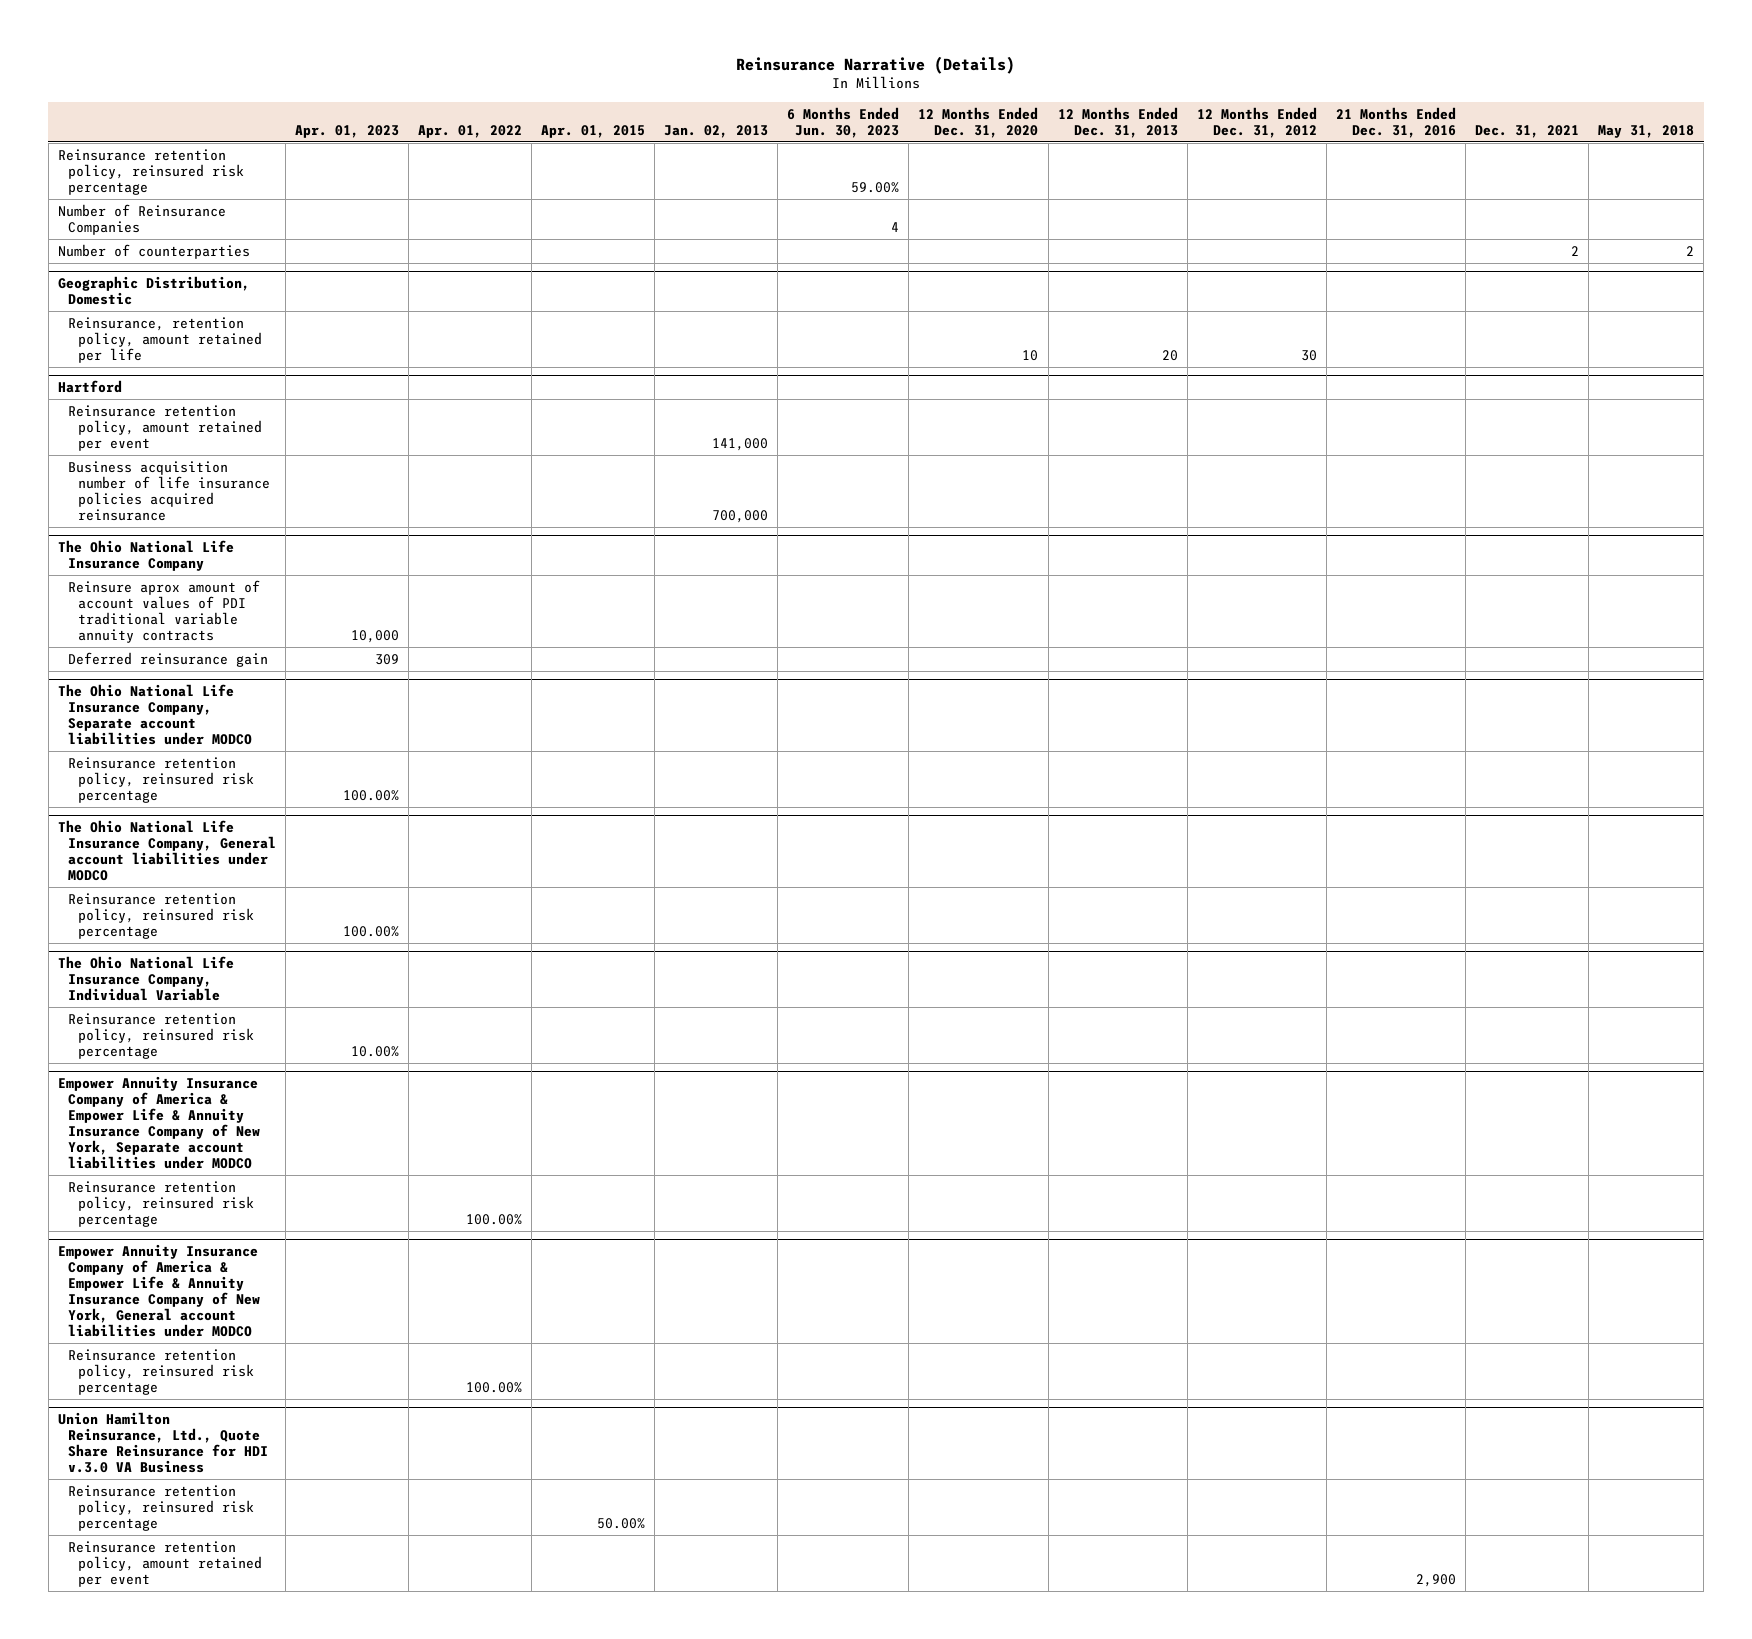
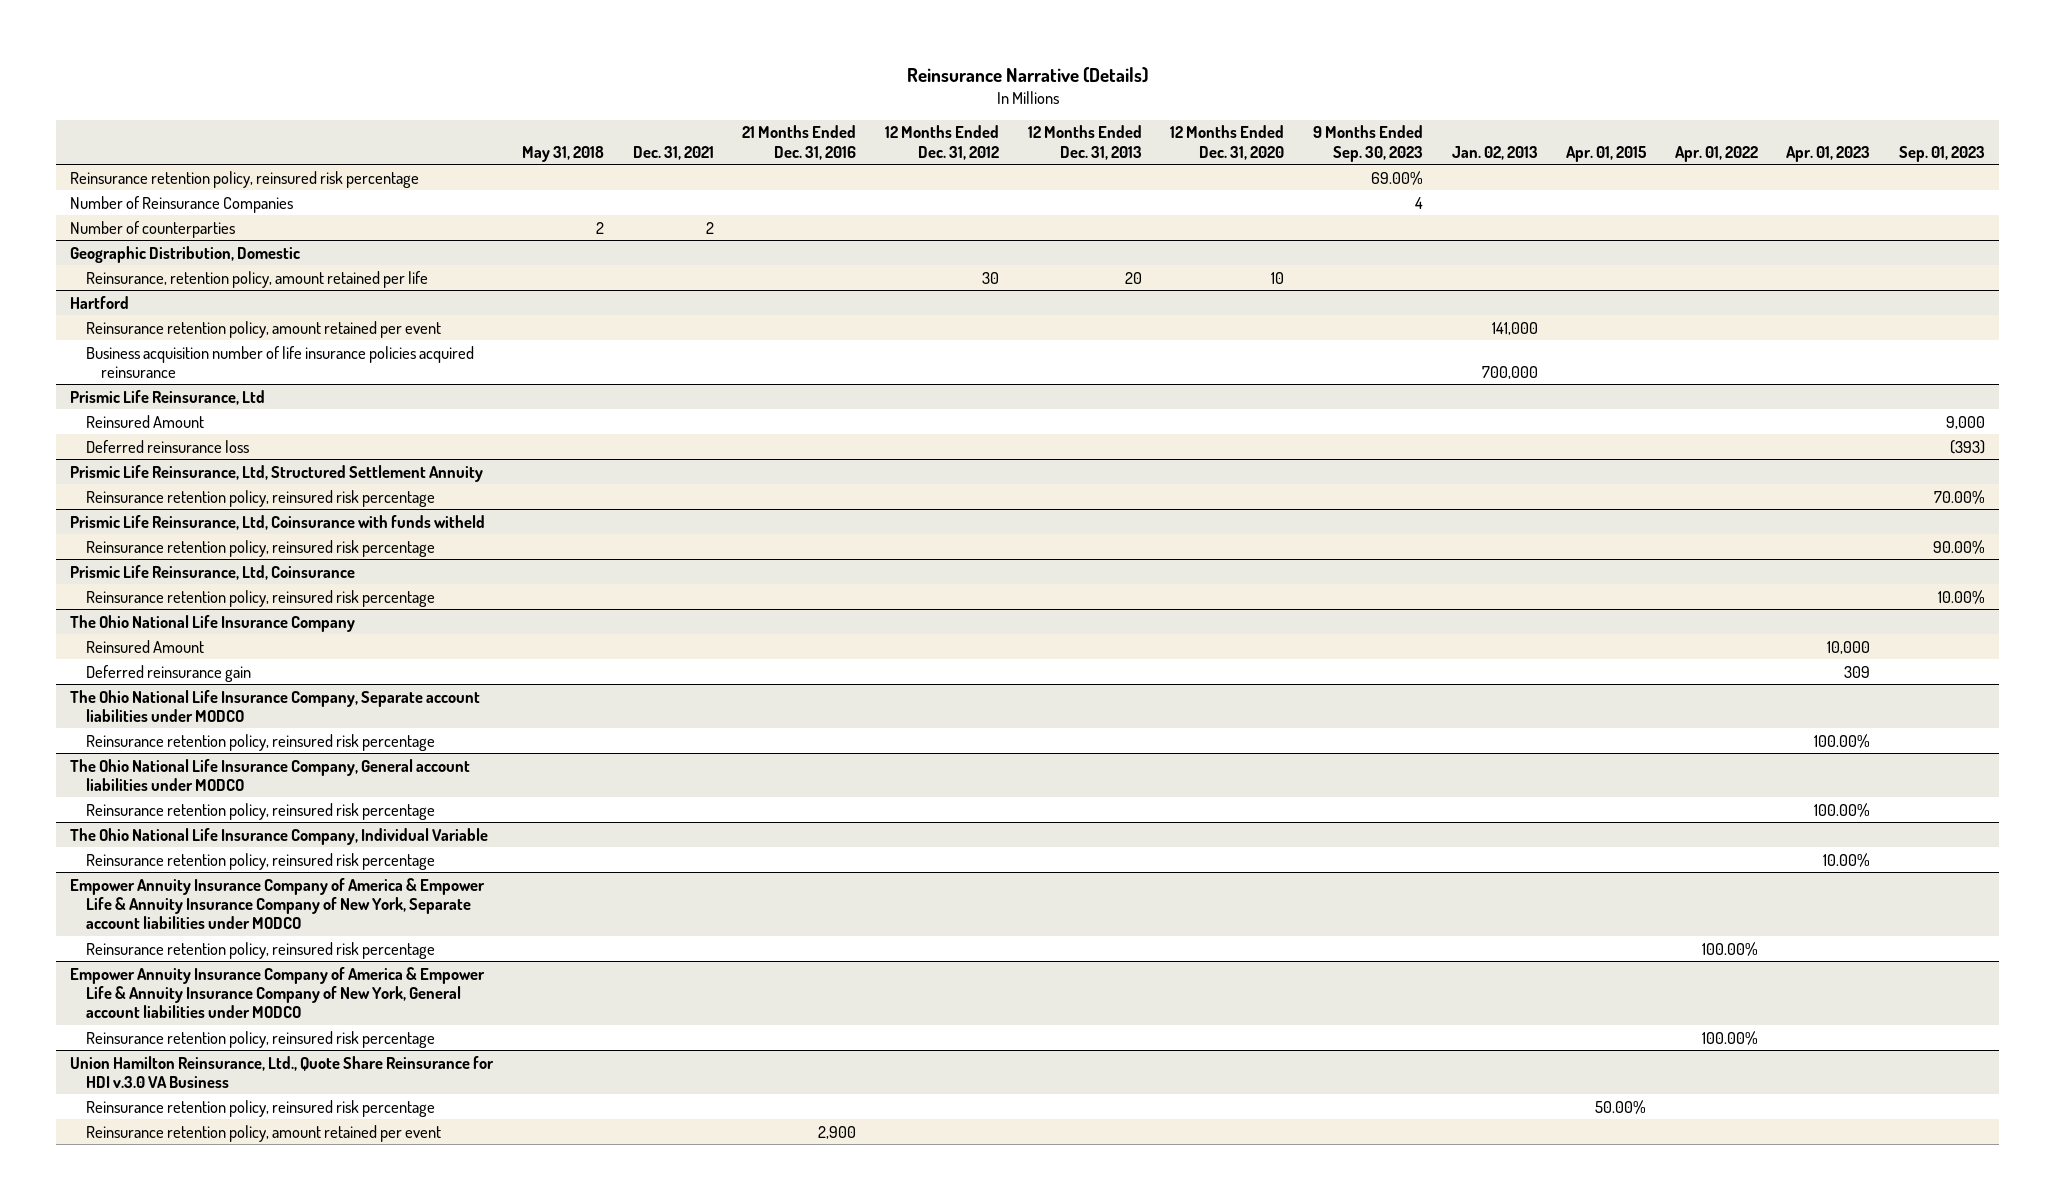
[787,107,900,139] 6 Months Ended Jun. 30, 2023 -> none
none -> [1312,125,1423,162] 9 Months Ended Sep. 30, 2023
none -> [1899,145,1986,162] Sep. 01, 2023
none -> [70,389,266,405] Prismic Life Reinsurance, Ltd
none -> [85,414,204,428] Reinsured Amount
none -> [85,439,249,453] Deferred reinsurance loss
none -> [70,464,484,482] Prismic Life Reinsurance, Ltd, Structured Settlement Annuity
none -> [85,489,435,507] Reinsurance retention policy, reinsured risk percentage
none -> [70,514,486,530] Prismic Life Reinsurance, Ltd, Coinsurance with funds witheld
none -> [85,539,435,557] Reinsurance retention policy, reinsured risk percentage
none -> [70,564,356,580] Prismic Life Reinsurance, Ltd, Coinsurance
none -> [85,589,435,607] Reinsurance retention policy, reinsured risk percentage
[67,579,260,643] Reinsure aprox amount of account values of PDI traditional variable annuity contracts -> [85,639,204,653] Reinsured Amount

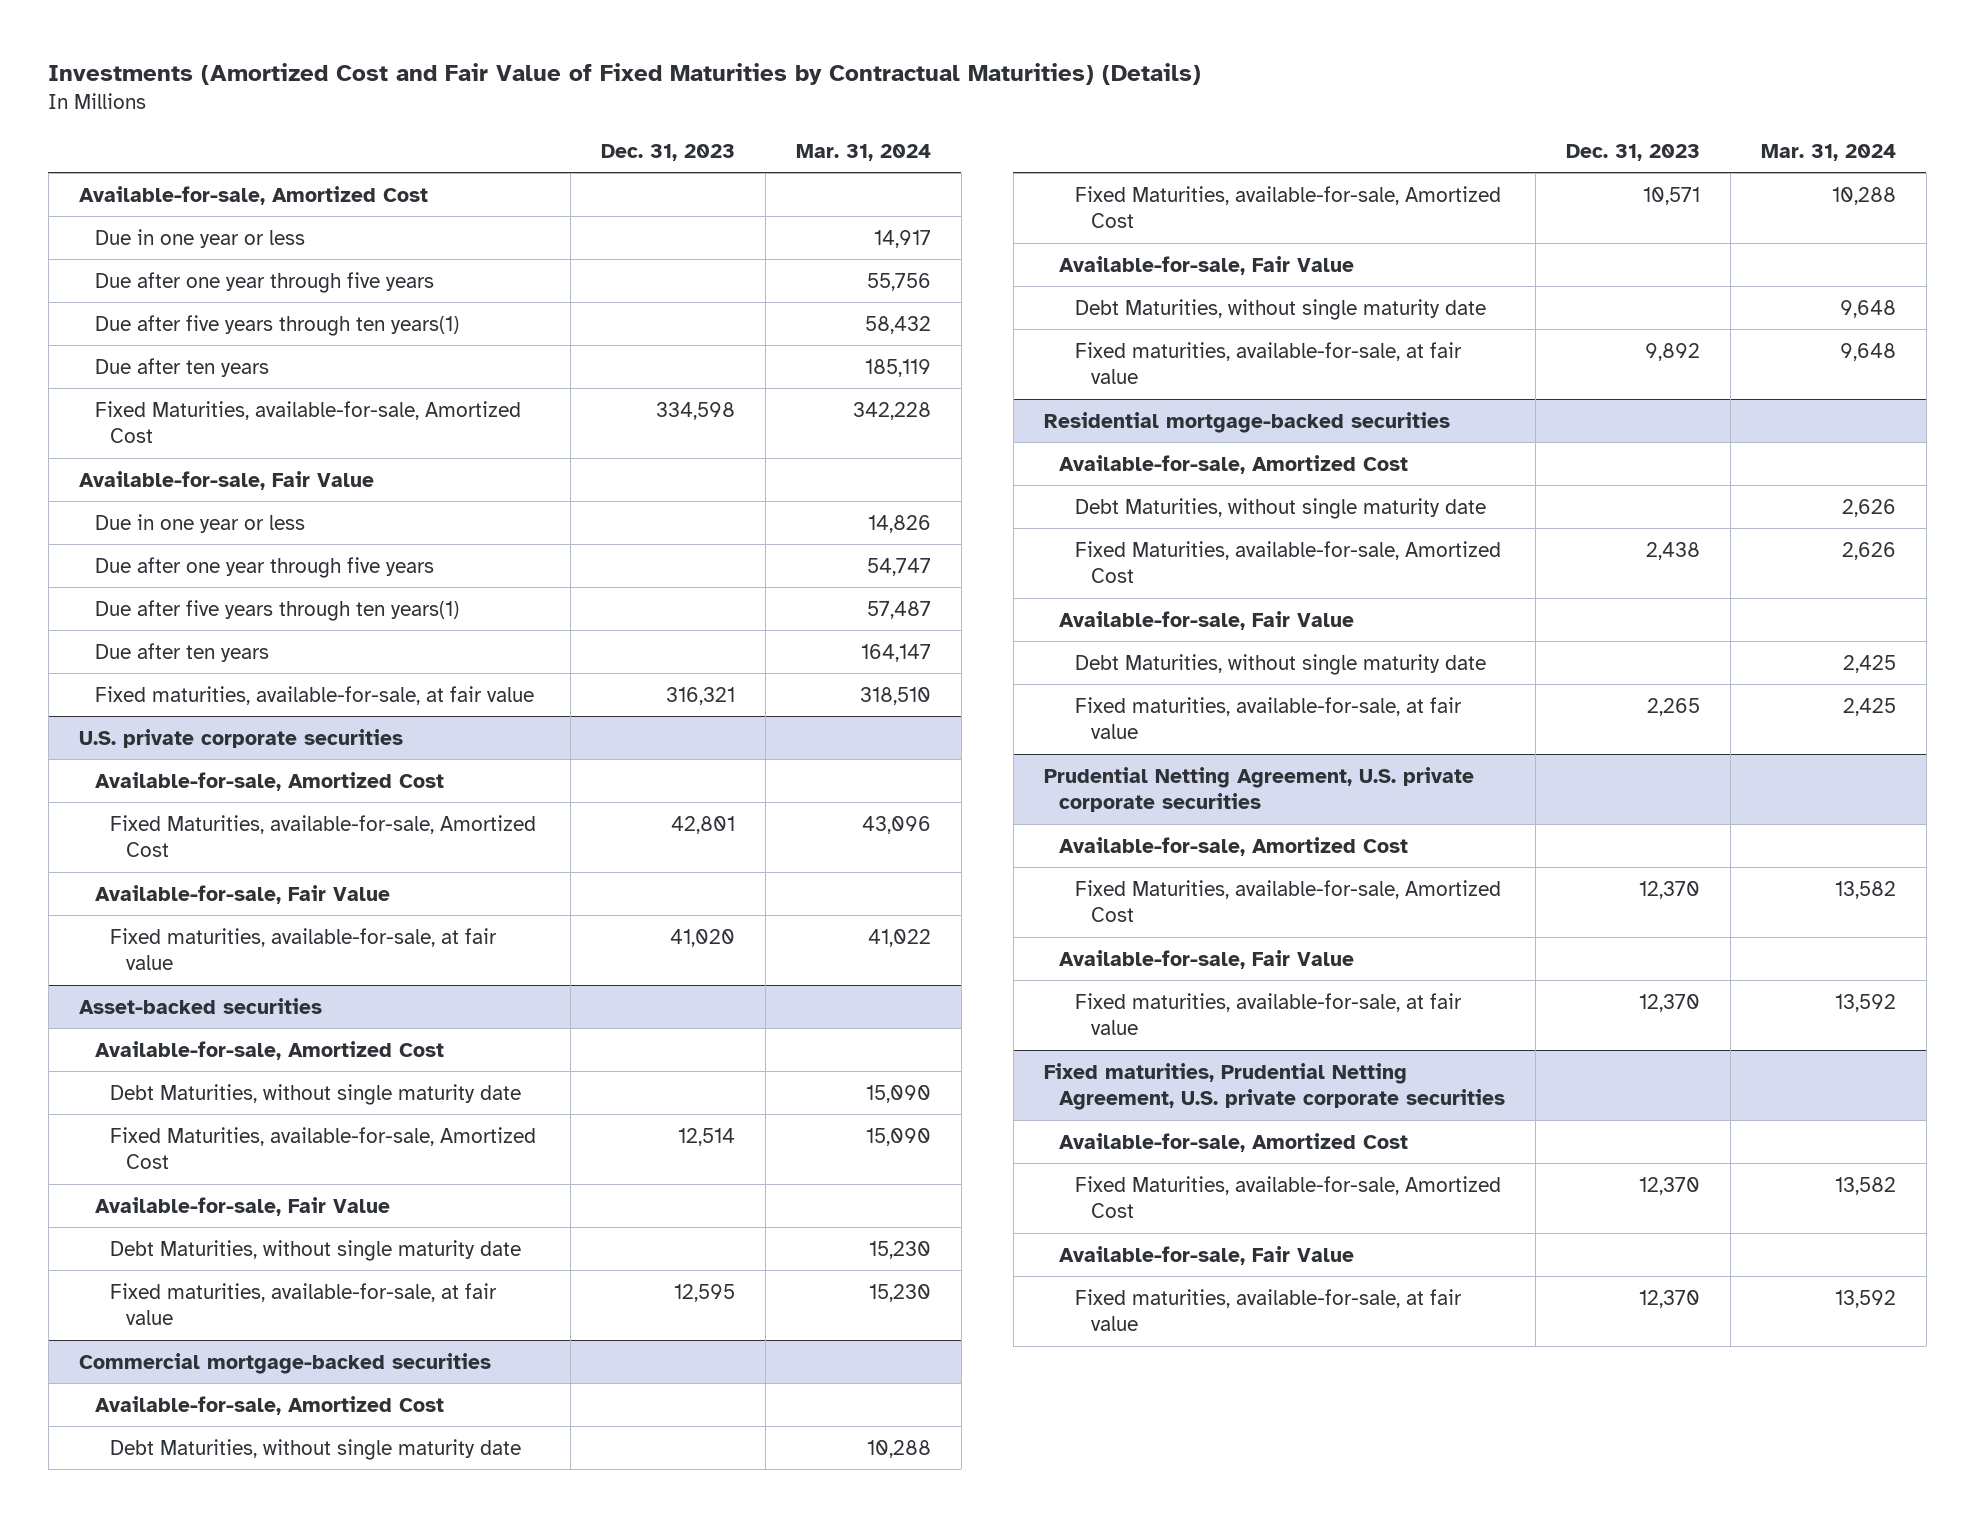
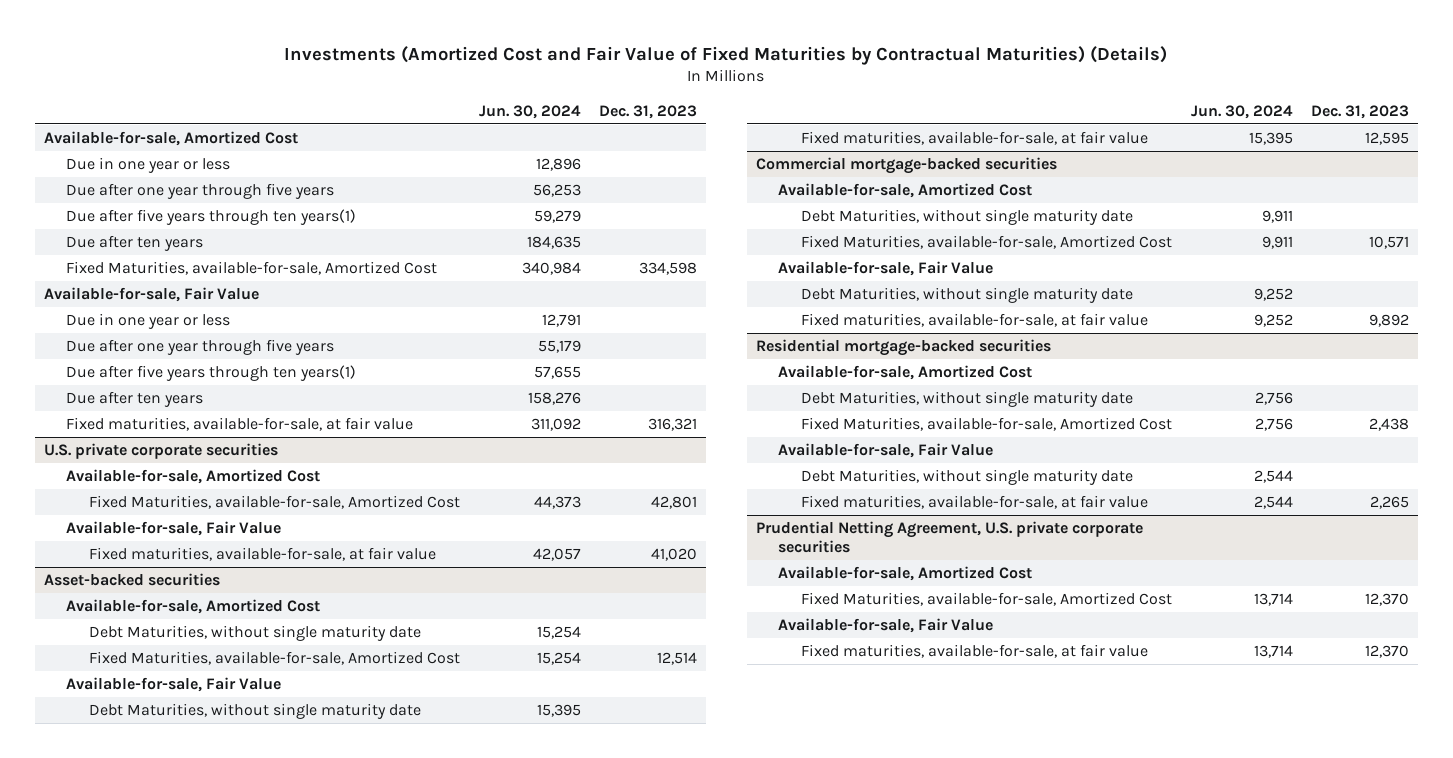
[795,144,931,162] Mar. 31, 2024 -> none
none -> [478,104,581,119] Jun. 30, 2024
[1043,1062,1506,1111] Fixed maturities, Prudential Netting Agreement, U.S. private corporate securities -> none
[1059,1132,1409,1152] Available-for-sale, Amortized Cost -> none
[1075,1175,1502,1219] Fixed Maturities, available-for-sale, Amortized Cost -> none
[1059,1245,1355,1265] Available-for-sale, Fair Value -> none
[1075,1288,1463,1332] Fixed maturities, available-for-sale, at fair value -> none

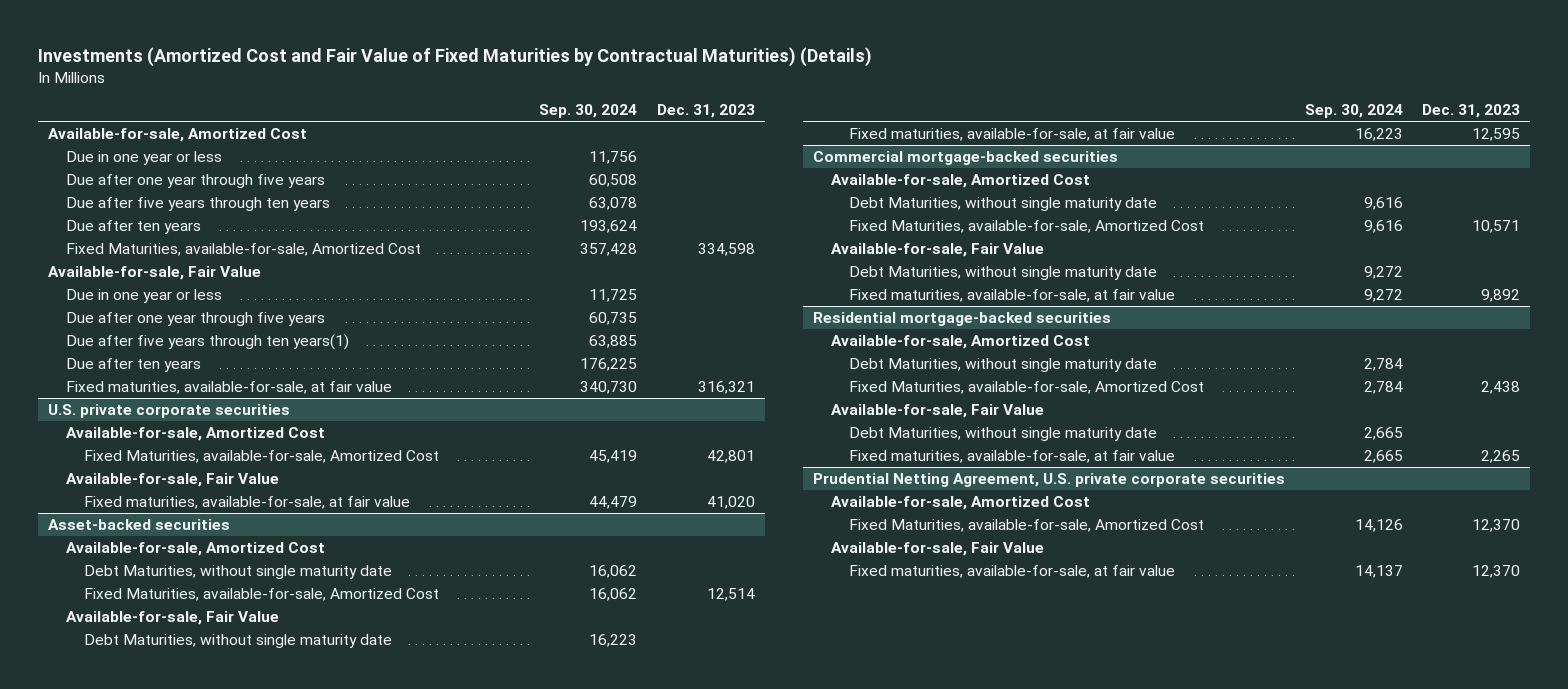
[478,104,581,119] Jun. 30, 2024 -> none
none -> [539,104,638,119] Sep. 30, 2024
[66,209,357,226] Due after five years through ten years(1) -> [65,196,330,211] Due after five years through ten years

